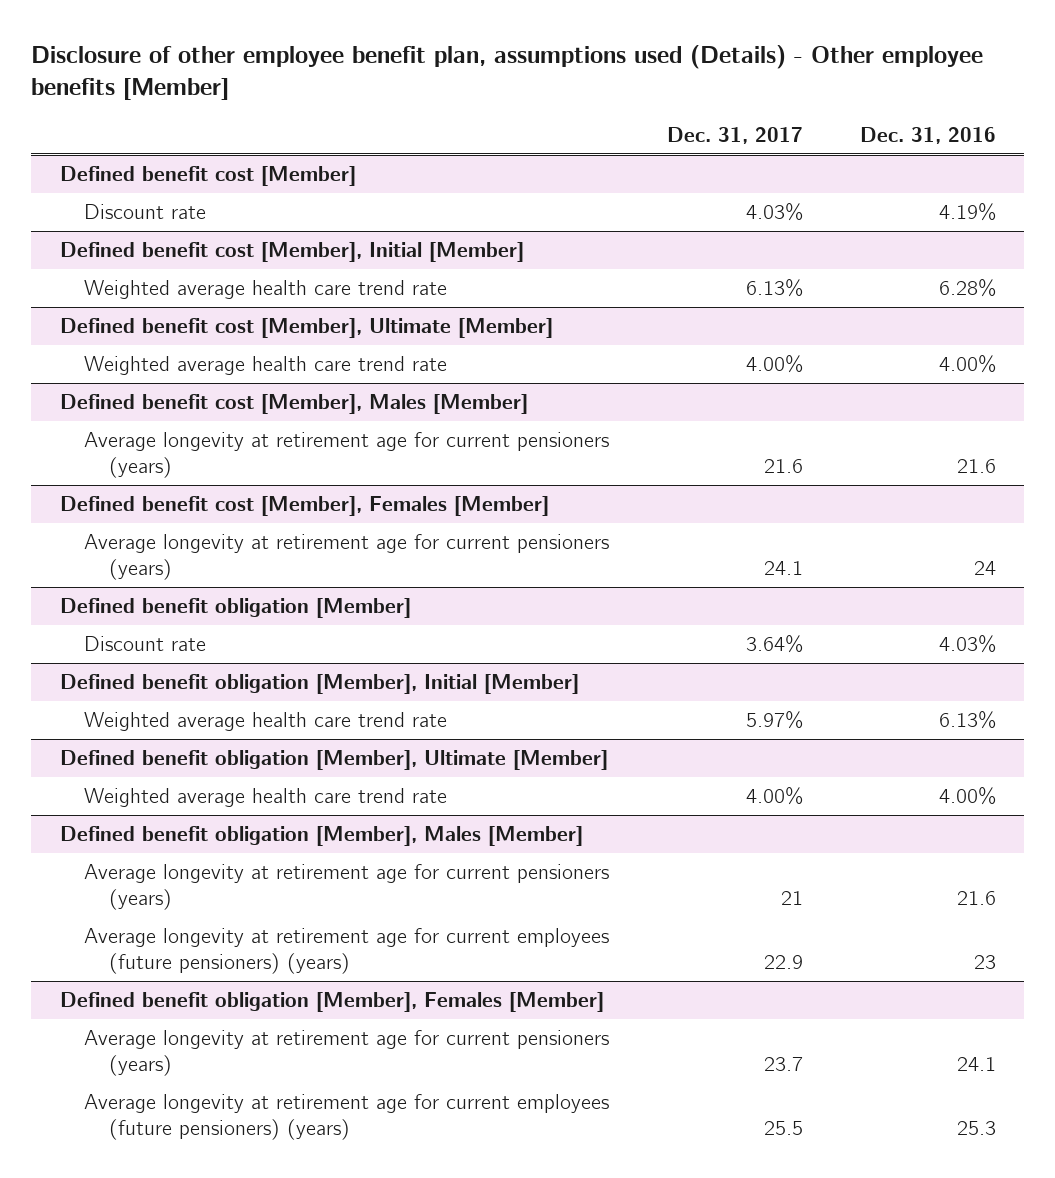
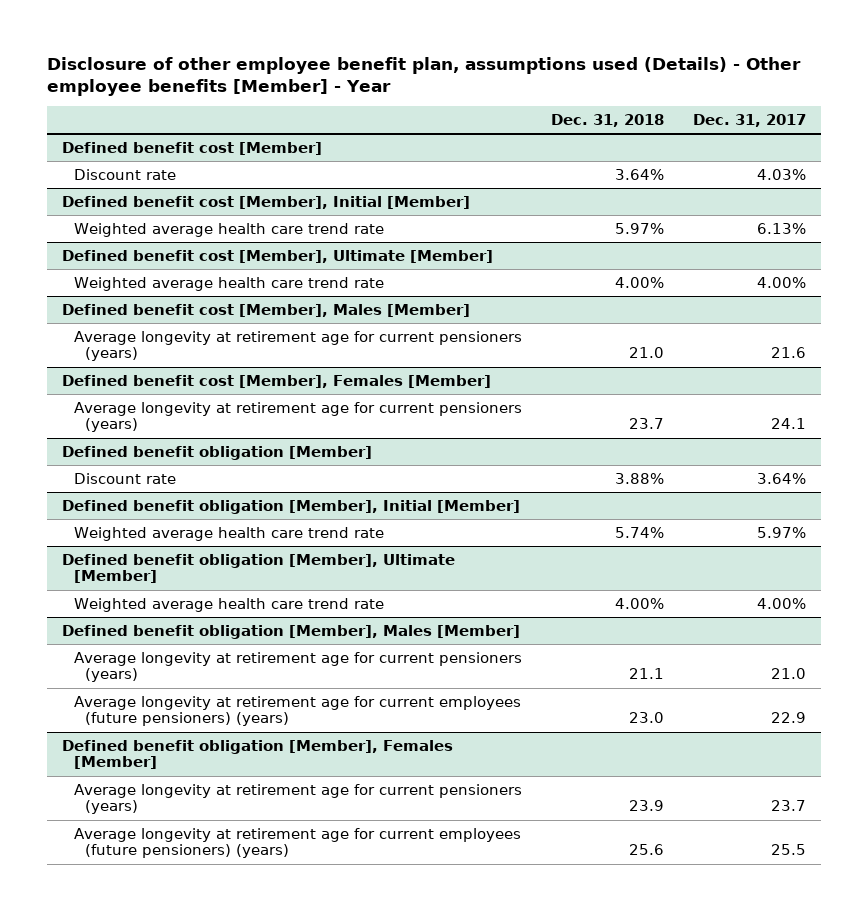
[30,45,983,101] Disclosure of other employee benefit plan, assumptions used (Details) - Other employee benefits [Member] -> [47,56,802,97] Disclosure of other employee benefit plan, assumptions used (Details) - Other employee benefits [Member] - Year
[859,127,996,145] Dec. 31, 2016 -> none
none -> [550,114,664,128] Dec. 31, 2018
[780,891,803,906] 21 -> [771,668,807,680] 21.0

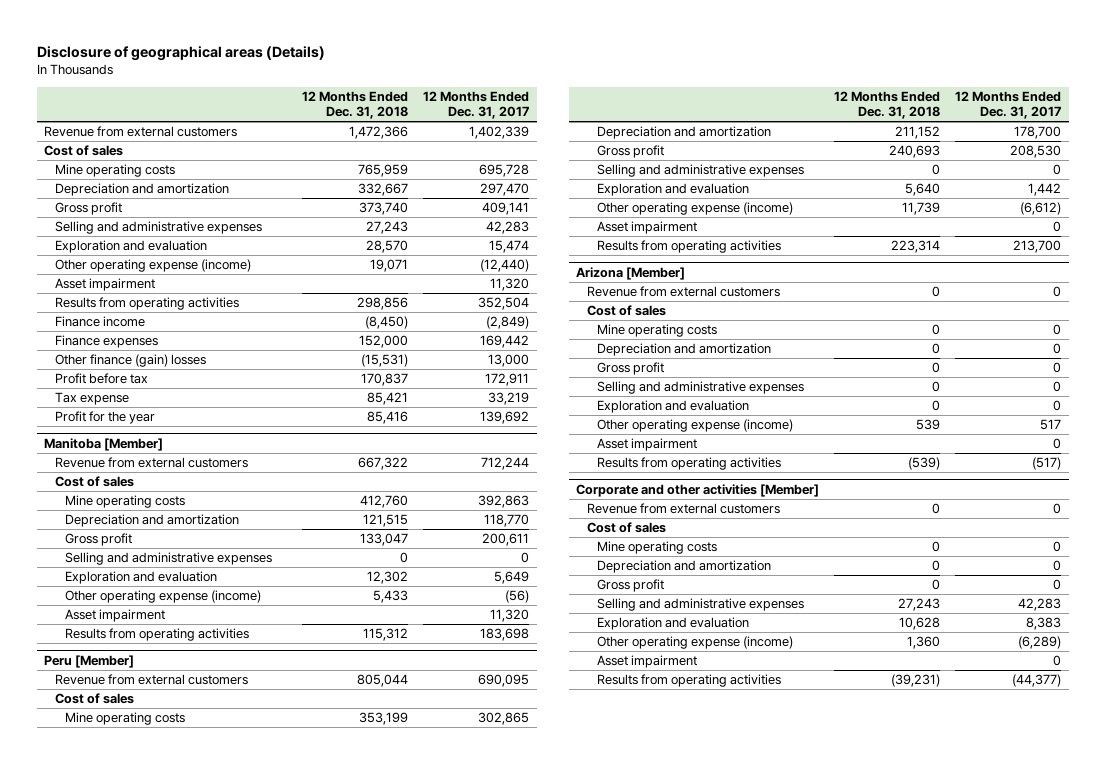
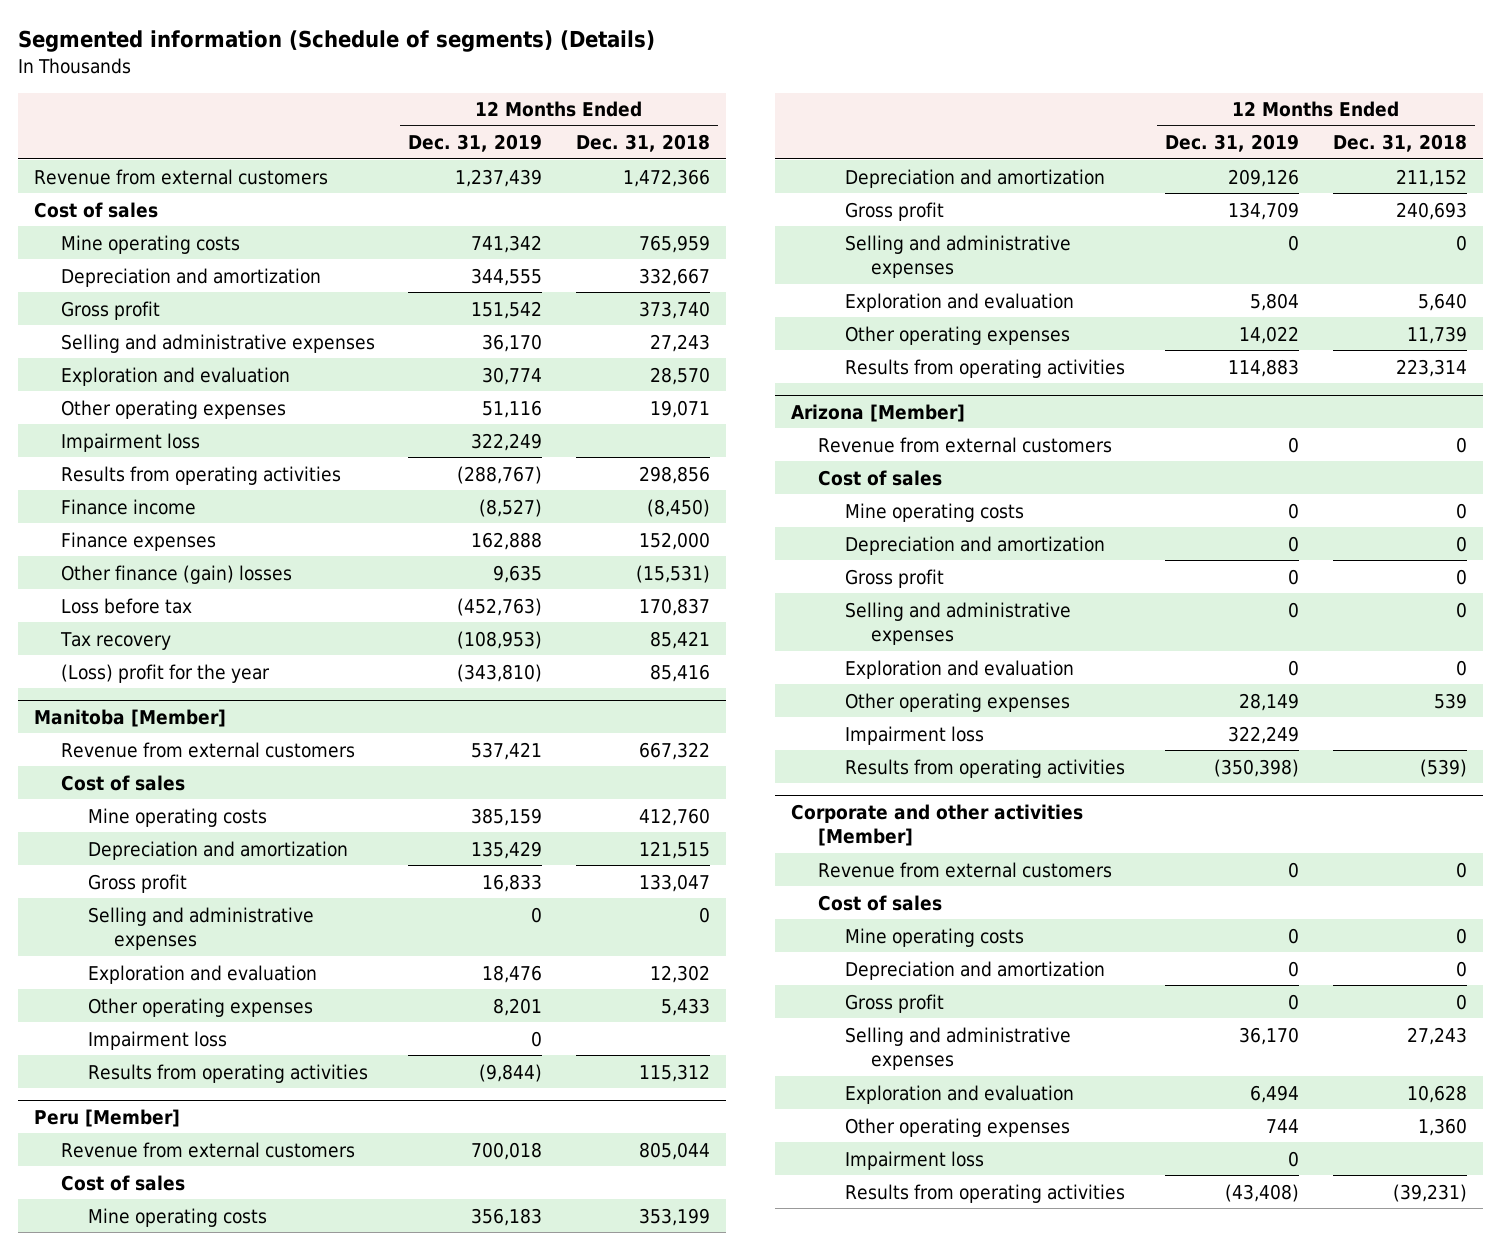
[36,45,325,61] Disclosure of geographical areas (Details) -> [17,30,655,53] Segmented information (Schedule of segments) (Details)
[423,90,530,119] 12 Months Ended Dec. 31, 2017 -> none
none -> [408,134,543,153] Dec. 31, 2019
[54,259,251,273] Other operating expense (income) -> [60,399,286,419] Other operating expenses
[54,278,155,292] Asset impairment -> [60,432,200,452] Impairment loss
[54,373,148,385] Profit before tax -> [60,597,192,614] Loss before tax
[54,392,129,406] Tax expense -> [59,631,171,650] Tax recovery
[54,411,155,425] Profit for the year -> [60,663,270,683] (Loss) profit for the year
[65,590,262,604] Other operating expense (income) -> [87,997,313,1017] Other operating expenses
[65,609,166,623] Asset impairment -> [87,1030,227,1050] Impairment loss
[597,221,698,235] Asset impairment -> none
[597,202,794,216] Other operating expense (income) -> [844,325,1070,345] Other operating expenses
[597,419,794,433] Other operating expense (income) -> [844,692,1070,712] Other operating expenses
[597,438,698,452] Asset impairment -> [844,725,984,745] Impairment loss
[597,636,794,650] Other operating expense (income) -> [844,1117,1070,1137] Other operating expenses
[597,655,698,669] Asset impairment -> [844,1150,984,1170] Impairment loss

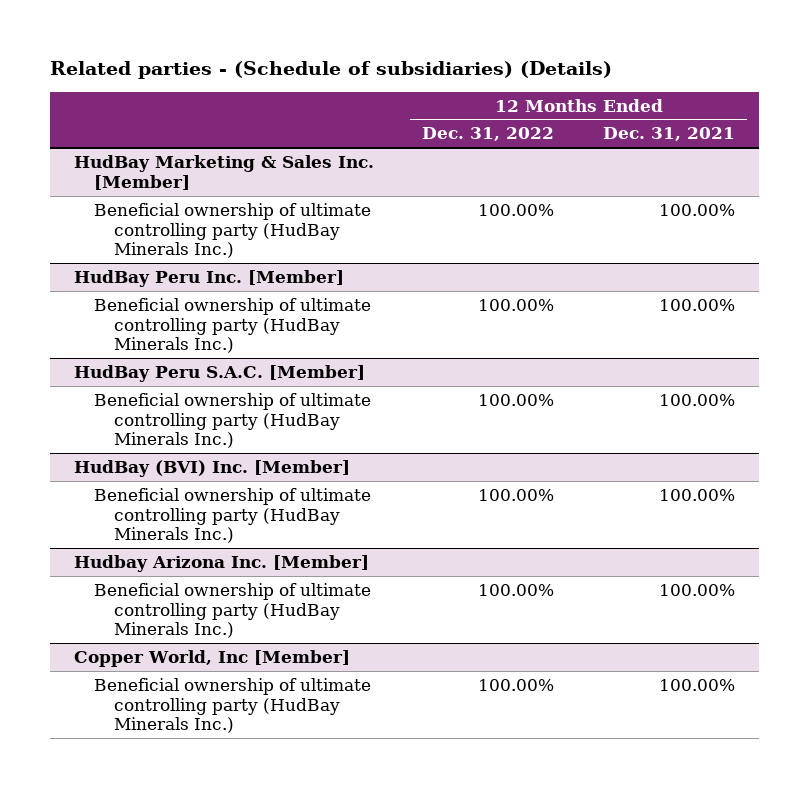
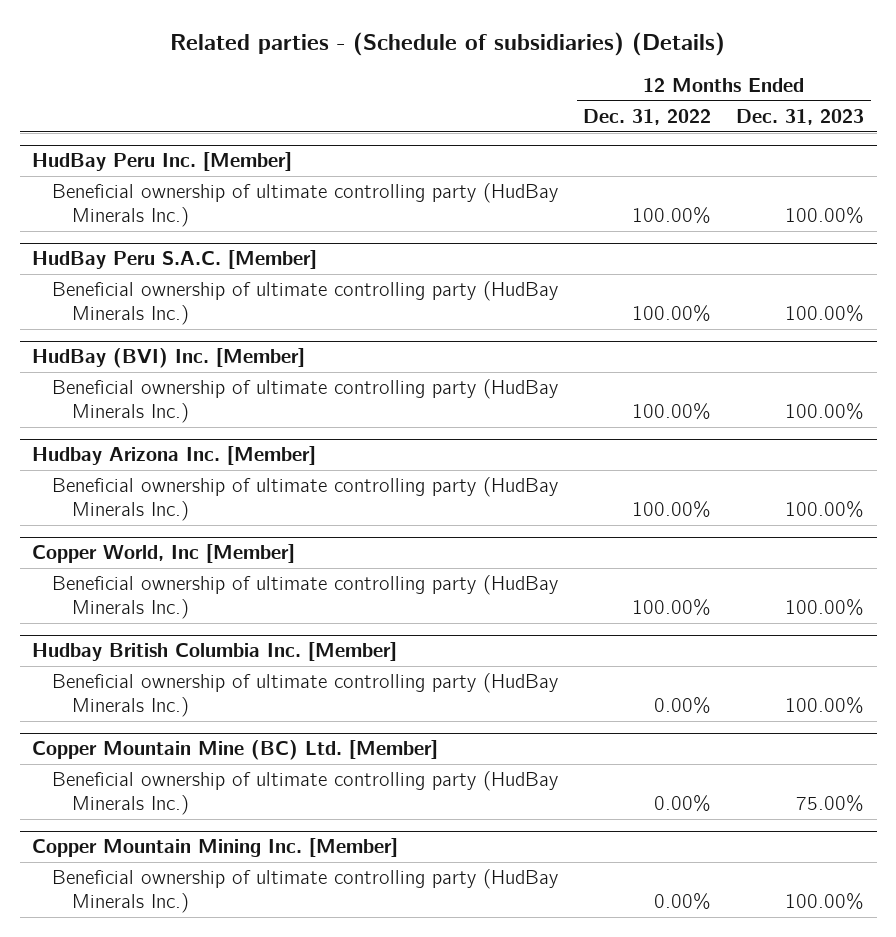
[602,127,735,142] Dec. 31, 2021 -> none
none -> [736,109,865,126] Dec. 31, 2023
[74,154,375,190] HudBay Marketing & Sales Inc. [Member] -> none
[94,202,372,259] Beneficial ownership of ultimate controlling party (HudBay Minerals Inc.) -> none
none -> [32,642,398,662] Hudbay British Columbia Inc. [Member]
none -> [52,673,559,718] Beneficial ownership of ultimate controlling party (HudBay Minerals Inc.)
none -> [32,740,439,761] Copper Mountain Mine (BC) Ltd. [Member]
none -> [52,771,559,816] Beneficial ownership of ultimate controlling party (HudBay Minerals Inc.)
none -> [32,838,399,858] Copper Mountain Mining Inc. [Member]
none -> [52,869,559,914] Beneficial ownership of ultimate controlling party (HudBay Minerals Inc.)

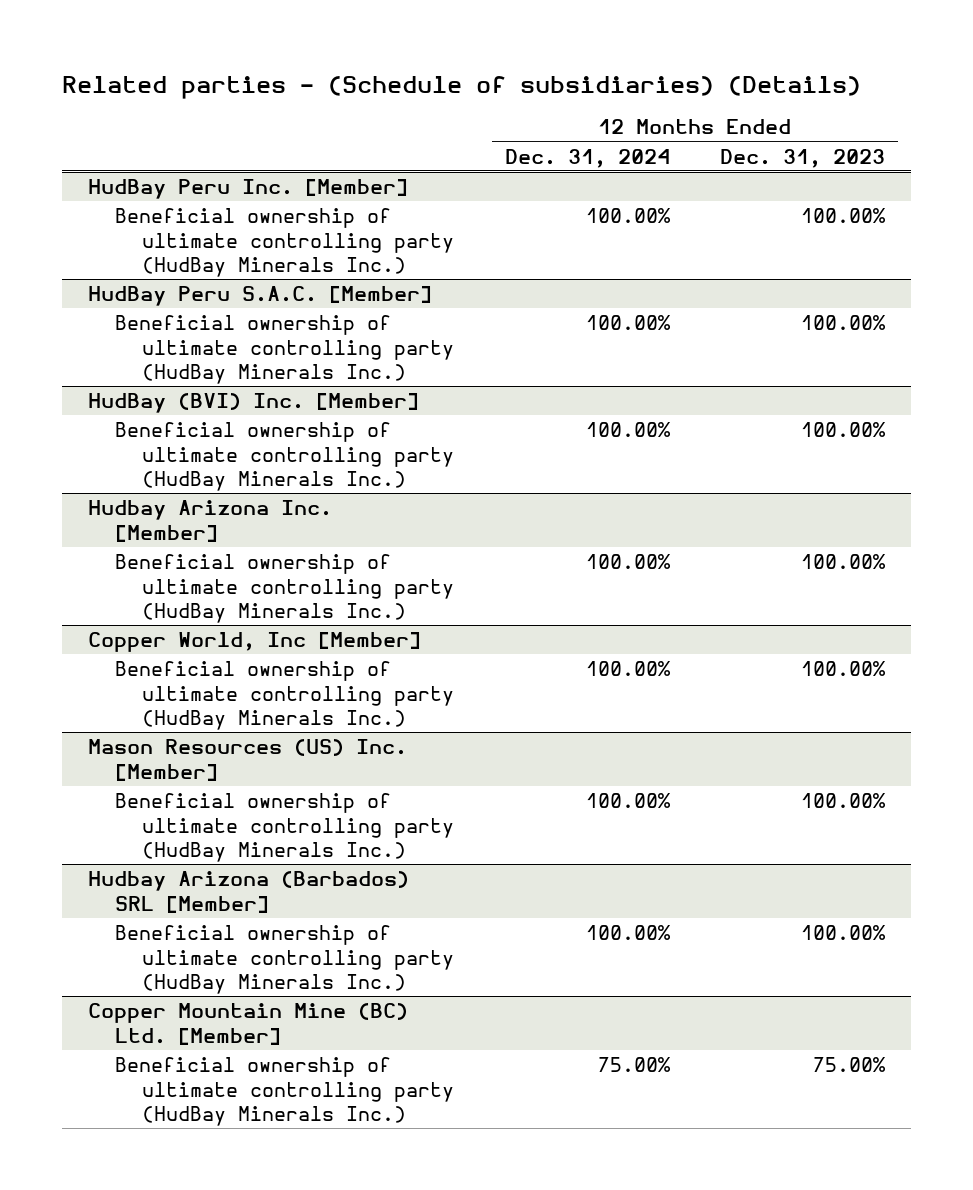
[583,109,712,126] Dec. 31, 2022 -> none
none -> [504,148,670,168] Dec. 31, 2024
[32,642,398,662] Hudbay British Columbia Inc. [Member] -> none
none -> [87,739,407,781] Mason Resources (US) Inc. [Member]
none -> [87,871,409,913] Hudbay Arizona (Barbados) SRL [Member]
none -> [114,925,454,995] Beneficial ownership of ultimate controlling party (HudBay Minerals Inc.)
[32,838,399,858] Copper Mountain Mining Inc. [Member] -> none
[52,869,559,914] Beneficial ownership of ultimate controlling party (HudBay Minerals Inc.) -> none

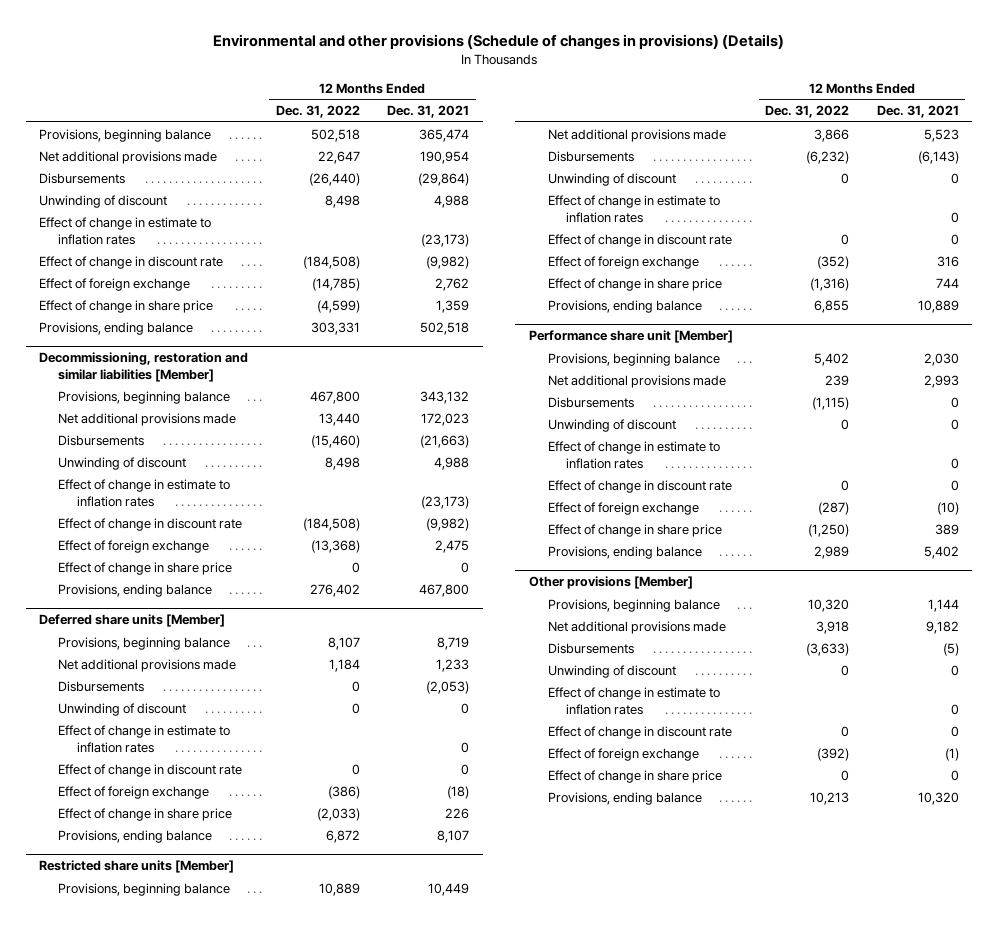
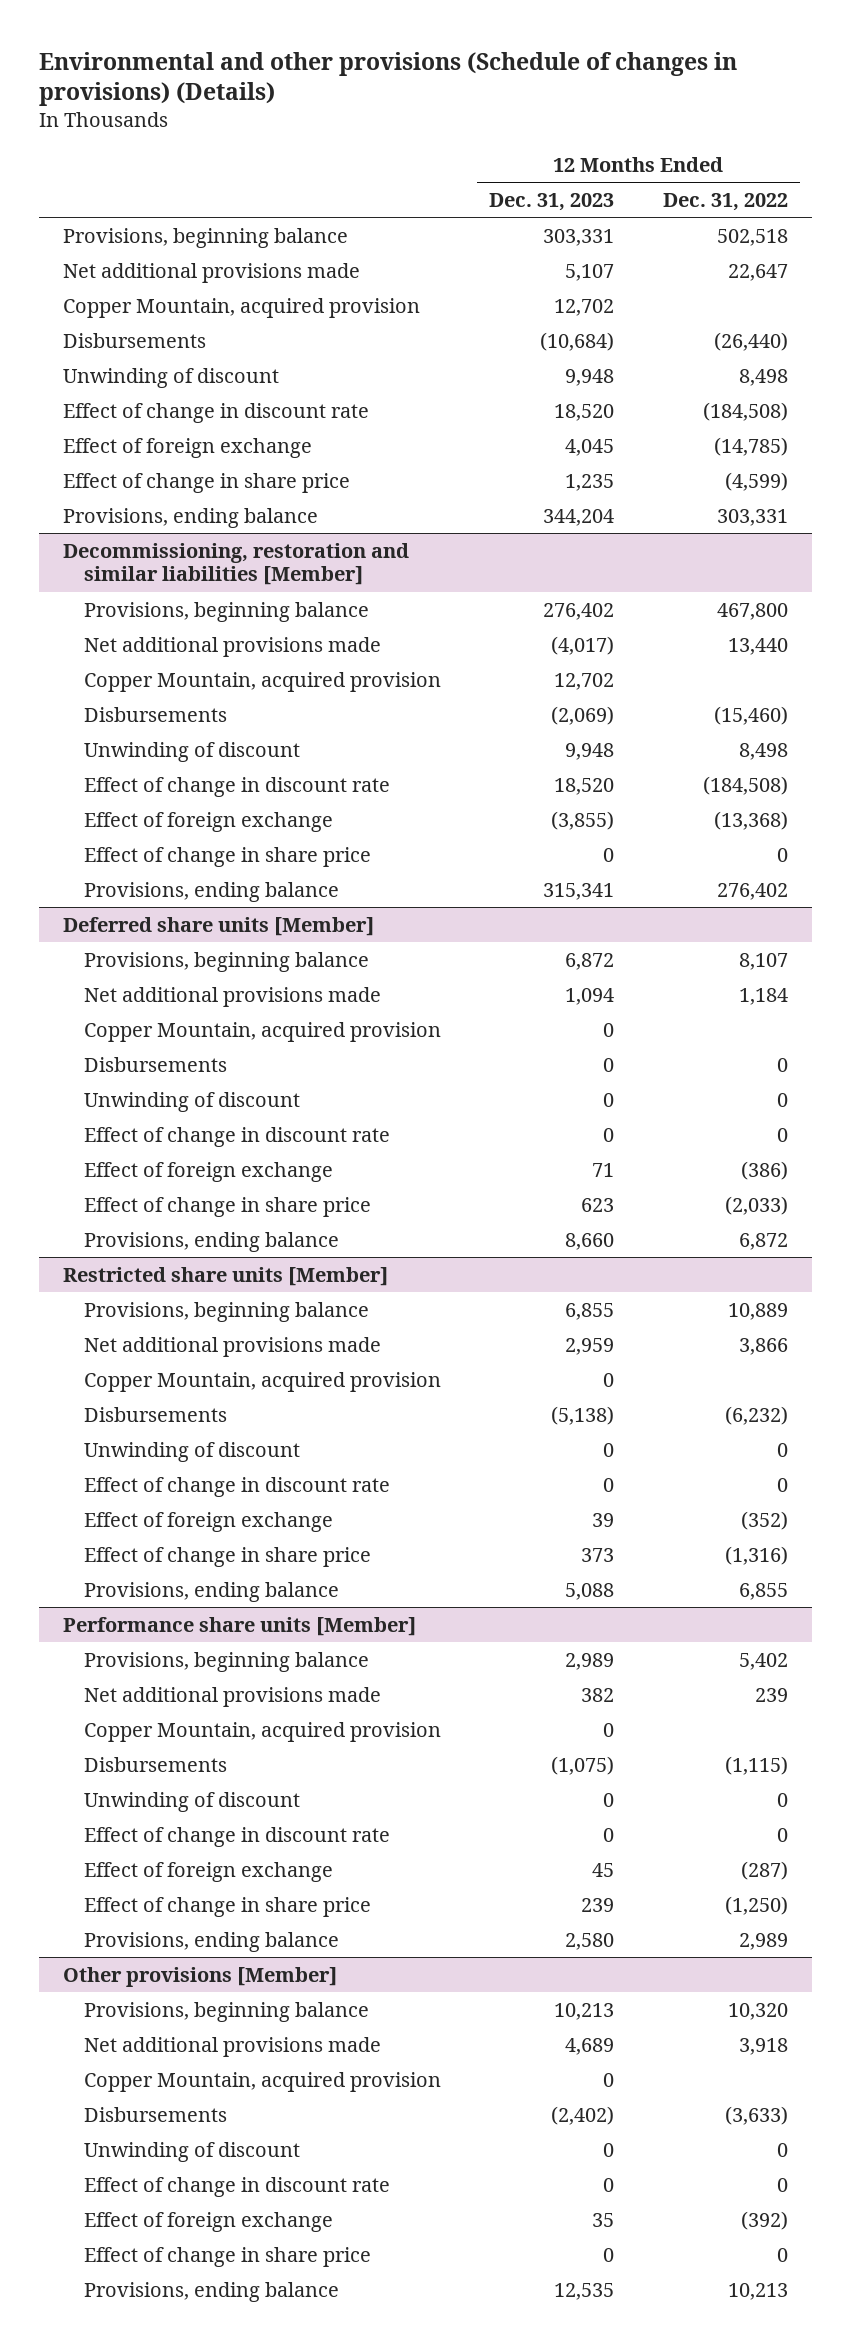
[386,105,469,119] Dec. 31, 2021 -> none
none -> [489,192,615,211] Dec. 31, 2023
none -> [62,297,420,318] Copper Mountain, acquired provision
[39,216,212,245] Effect of change in estimate to inflation rates -> none
none -> [84,671,442,692] Copper Mountain, acquired provision
[58,478,231,507] Effect of change in estimate to inflation rates -> none
none -> [84,1021,442,1042] Copper Mountain, acquired provision
[58,724,231,753] Effect of change in estimate to inflation rates -> none
none -> [84,1371,442,1392] Copper Mountain, acquired provision
[547,194,720,223] Effect of change in estimate to inflation rates -> none
[529,330,734,344] Performance share unit [Member] -> [62,1616,416,1636] Performance share units [Member]
none -> [84,1721,442,1742] Copper Mountain, acquired provision
[547,440,720,469] Effect of change in estimate to inflation rates -> none
none -> [84,2071,442,2092] Copper Mountain, acquired provision
[547,686,720,715] Effect of change in estimate to inflation rates -> none

